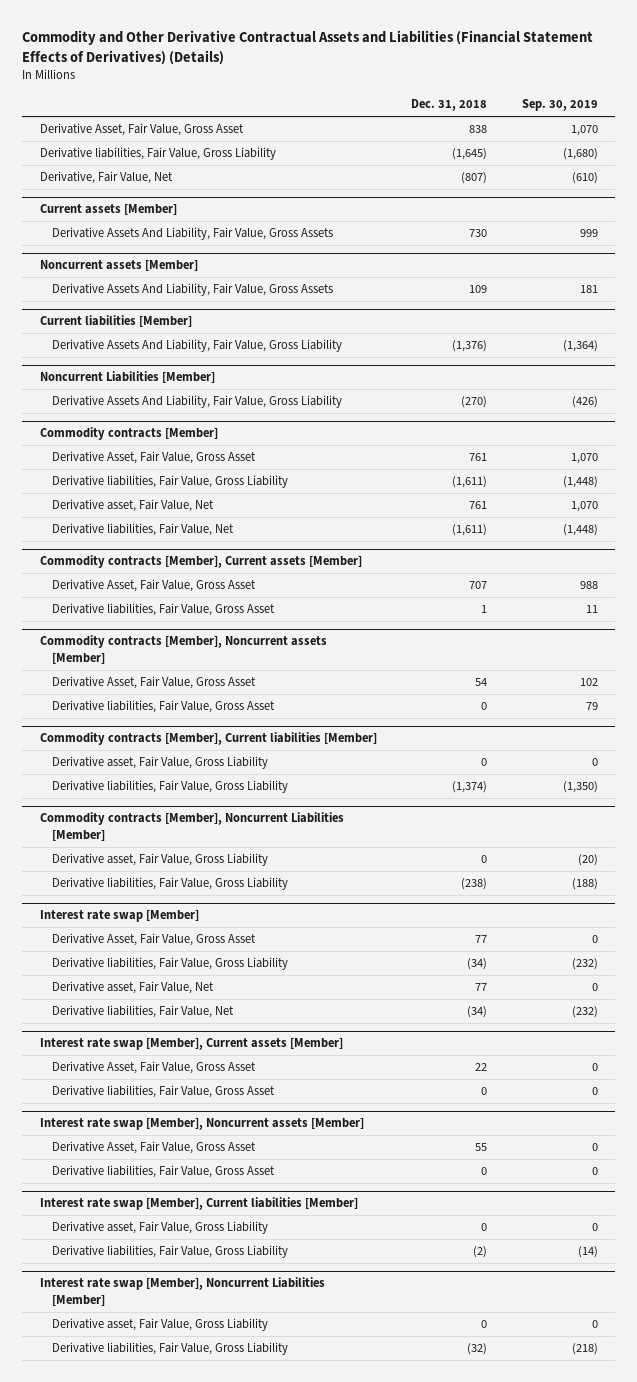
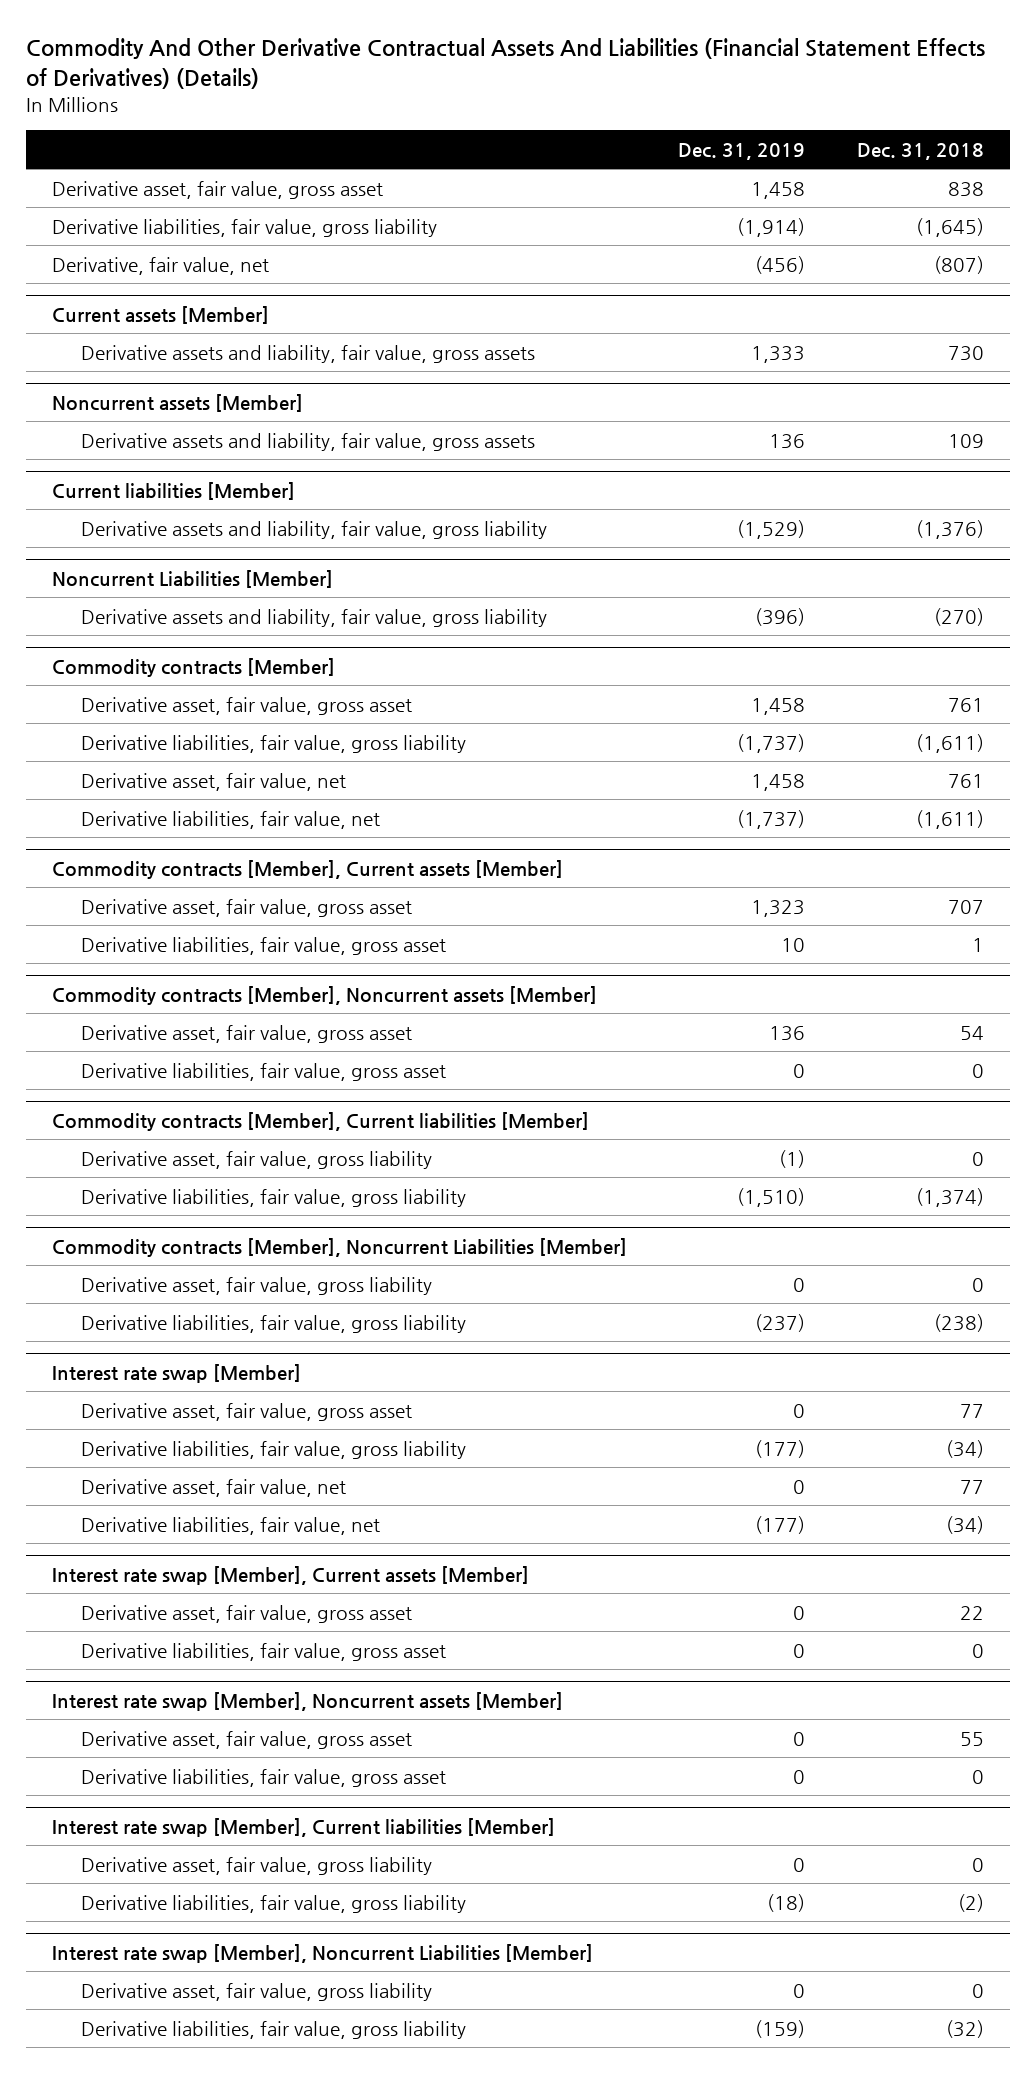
[22,29,594,65] Commodity and Other Derivative Contractual Assets and Liabilities (Financial Statement Effects of Derivatives) (Details) -> [25,38,985,90] Commodity And Other Derivative Contractual Assets And Liabilities (Financial Statement Effects of Derivatives) (Details)
[521,99,598,112] Sep. 30, 2019 -> none
none -> [678,142,806,160] Dec. 31, 2019
[39,123,244,137] Derivative Asset, Fair Value, Gross Asset -> [51,180,383,199] Derivative asset, fair value, gross asset
[39,147,276,161] Derivative liabilities, Fair Value, Gross Liability -> [51,218,437,237] Derivative liabilities, fair value, gross liability
[39,171,173,185] Derivative, Fair Value, Net -> [51,256,269,275] Derivative, fair value, net
[52,227,334,241] Derivative Assets And Liability, Fair Value, Gross Assets -> [80,344,535,363] Derivative assets and liability, fair value, gross assets
[52,283,334,297] Derivative Assets And Liability, Fair Value, Gross Assets -> [80,432,535,451] Derivative assets and liability, fair value, gross assets
[52,339,343,353] Derivative Assets And Liability, Fair Value, Gross Liability -> [80,520,547,539] Derivative assets and liability, fair value, gross liability
[52,395,343,409] Derivative Assets And Liability, Fair Value, Gross Liability -> [80,608,547,627] Derivative assets and liability, fair value, gross liability
[52,451,257,465] Derivative Asset, Fair Value, Gross Asset -> [80,696,412,715] Derivative asset, fair value, gross asset
[52,475,289,489] Derivative liabilities, Fair Value, Gross Liability -> [80,734,466,753] Derivative liabilities, fair value, gross liability
[52,499,215,513] Derivative asset, Fair Value, Net -> [80,772,346,791] Derivative asset, fair value, net
[52,523,235,537] Derivative liabilities, Fair Value, Net -> [80,810,380,829] Derivative liabilities, fair value, net
[52,579,257,593] Derivative Asset, Fair Value, Gross Asset -> [80,898,412,917] Derivative asset, fair value, gross asset
[52,603,276,617] Derivative liabilities, Fair Value, Gross Asset -> [80,936,446,955] Derivative liabilities, fair value, gross asset
[52,676,257,690] Derivative Asset, Fair Value, Gross Asset -> [80,1024,412,1043] Derivative asset, fair value, gross asset
[52,700,276,714] Derivative liabilities, Fair Value, Gross Asset -> [80,1062,446,1081] Derivative liabilities, fair value, gross asset
[52,756,269,770] Derivative asset, Fair Value, Gross Liability -> [80,1150,432,1169] Derivative asset, fair value, gross liability
[52,780,289,794] Derivative liabilities, Fair Value, Gross Liability -> [80,1188,466,1207] Derivative liabilities, fair value, gross liability
[52,853,269,867] Derivative asset, Fair Value, Gross Liability -> [80,1276,432,1295] Derivative asset, fair value, gross liability
[52,877,289,891] Derivative liabilities, Fair Value, Gross Liability -> [80,1314,466,1333] Derivative liabilities, fair value, gross liability
[52,933,257,947] Derivative Asset, Fair Value, Gross Asset -> [80,1402,412,1421] Derivative asset, fair value, gross asset
[52,957,289,971] Derivative liabilities, Fair Value, Gross Liability -> [80,1440,466,1459] Derivative liabilities, fair value, gross liability
[52,981,215,995] Derivative asset, Fair Value, Net -> [80,1478,346,1497] Derivative asset, fair value, net
[52,1005,235,1019] Derivative liabilities, Fair Value, Net -> [80,1516,380,1535] Derivative liabilities, fair value, net
[52,1061,257,1075] Derivative Asset, Fair Value, Gross Asset -> [80,1604,412,1623] Derivative asset, fair value, gross asset
[52,1085,276,1099] Derivative liabilities, Fair Value, Gross Asset -> [80,1642,446,1661] Derivative liabilities, fair value, gross asset
[52,1141,257,1155] Derivative Asset, Fair Value, Gross Asset -> [80,1730,412,1749] Derivative asset, fair value, gross asset
[52,1165,276,1179] Derivative liabilities, Fair Value, Gross Asset -> [80,1768,446,1787] Derivative liabilities, fair value, gross asset
[52,1221,269,1235] Derivative asset, Fair Value, Gross Liability -> [80,1856,432,1875] Derivative asset, fair value, gross liability
[52,1245,289,1259] Derivative liabilities, Fair Value, Gross Liability -> [80,1894,466,1913] Derivative liabilities, fair value, gross liability
[52,1318,269,1332] Derivative asset, Fair Value, Gross Liability -> [80,1982,432,2001] Derivative asset, fair value, gross liability
[52,1342,289,1356] Derivative liabilities, Fair Value, Gross Liability -> [80,2020,466,2039] Derivative liabilities, fair value, gross liability

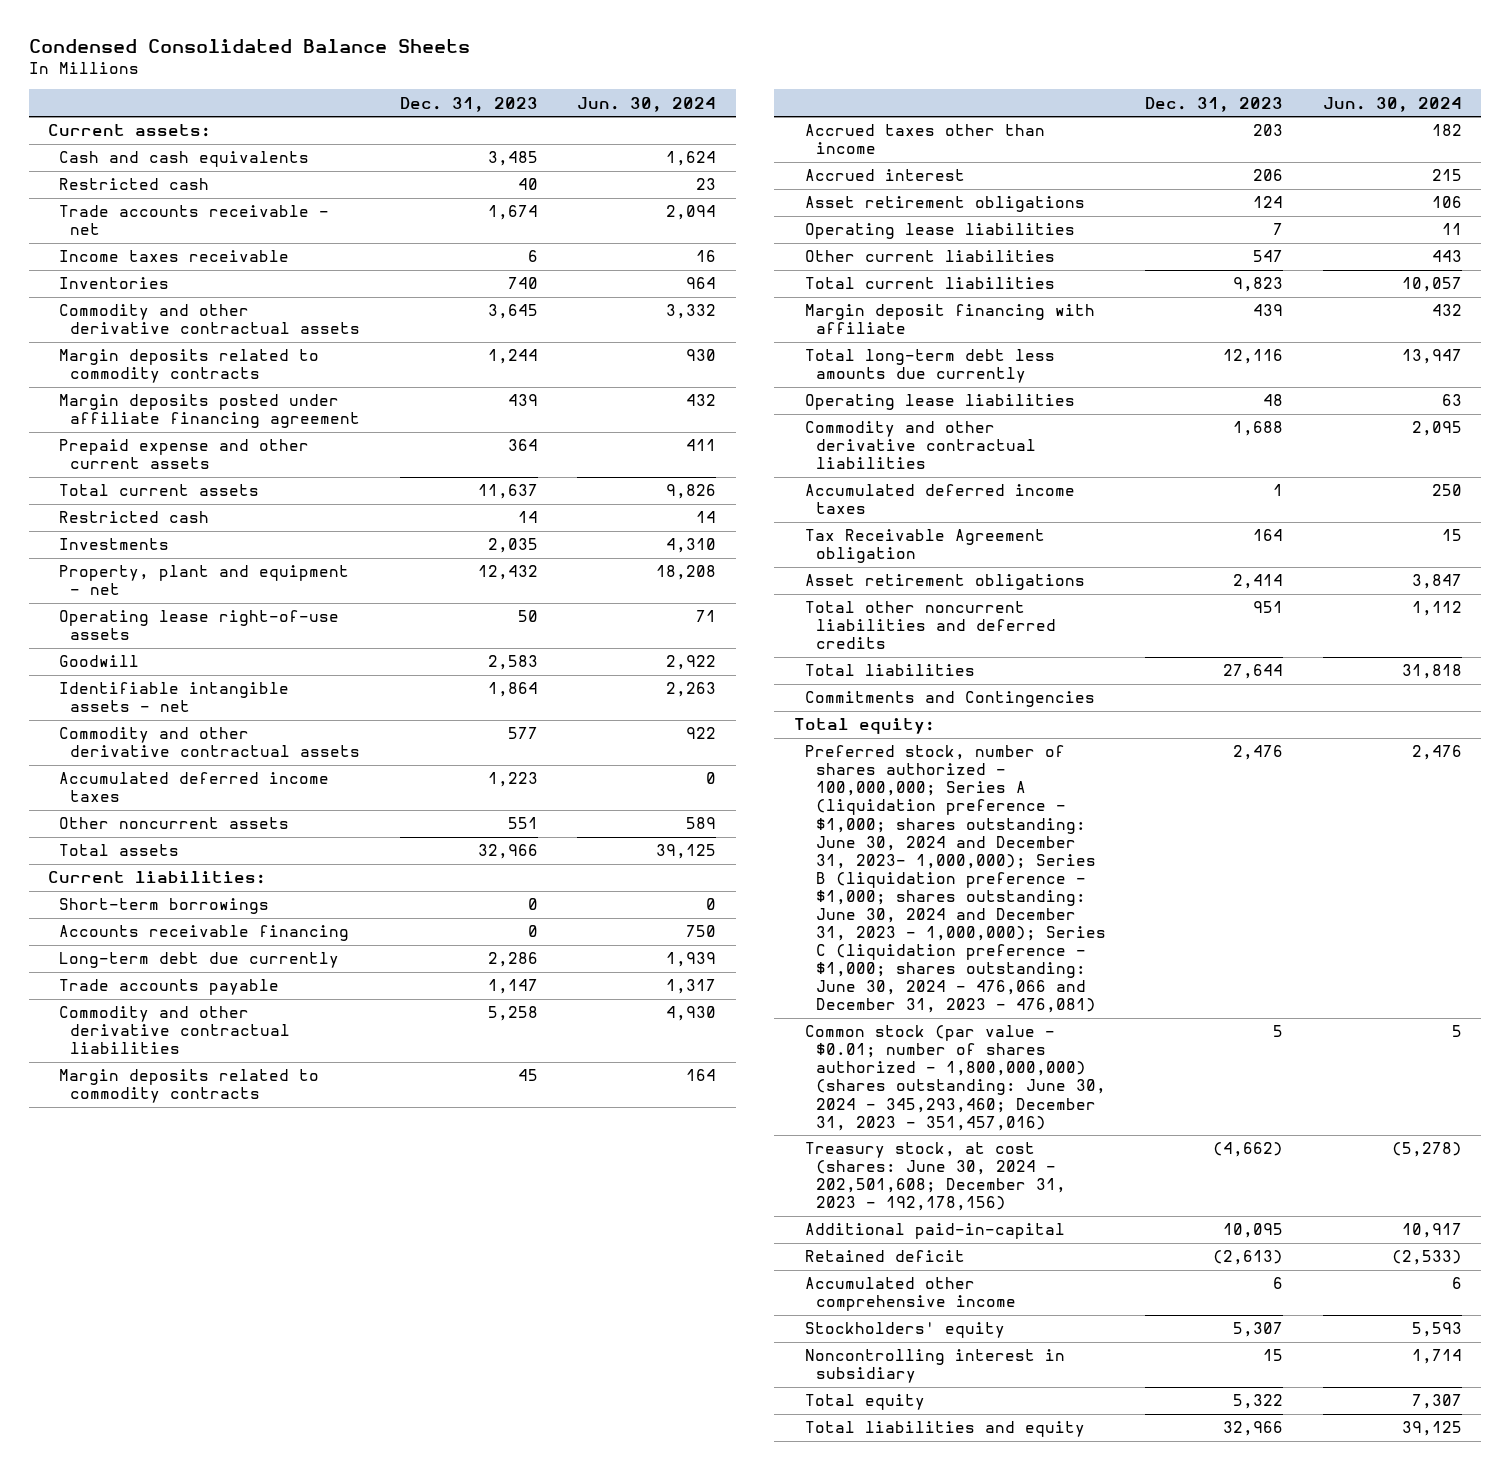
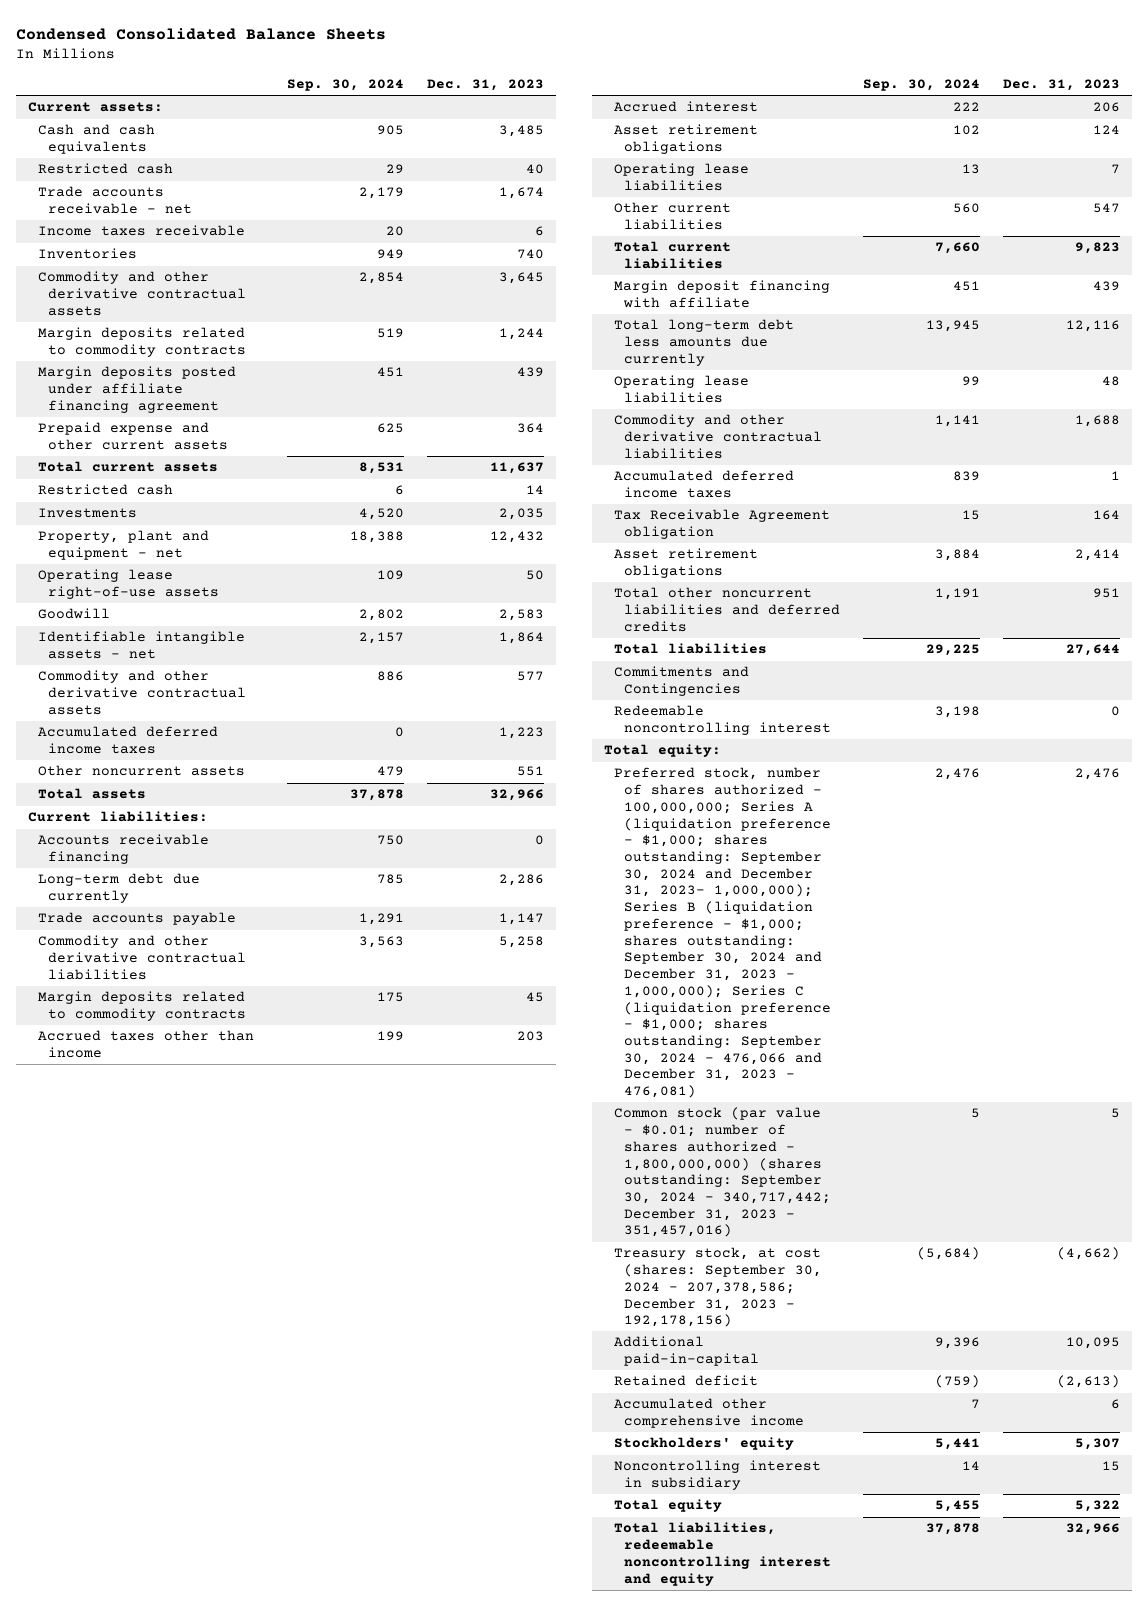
[576,96,716,112] Jun. 30, 2024 -> none
none -> [287,79,405,92] Sep. 30, 2024
[59,898,270,915] Short-term borrowings -> none
none -> [613,705,831,736] Redeemable noncontrolling interest
[804,745,1106,1014] Preferred stock, number of shares authorized - 100,000,000; Series A (liquidation preference - $1,000; shares outstanding: June 30, 2024 and December 31, 2023- 1,000,000); Series B (liquidation preference - $1,000; shares outstanding: June 30, 2024 and December 31, 2023 - 1,000,000); Series C (liquidation preference - $1,000; shares outstanding: June 30, 2024 - 476,066 and December 31, 2023 - 476,081) -> [613,767,831,1099] Preferred stock, number of shares authorized - 100,000,000; Series A (liquidation preference - $1,000; shares outstanding: September 30, 2024 and December 31, 2023- 1,000,000); Series B (liquidation preference - $1,000; shares outstanding: September 30, 2024 and December 31, 2023 - 1,000,000); Series C (liquidation preference - $1,000; shares outstanding: September 30, 2024 - 476,066 and December 31, 2023 - 476,081)
[804,1025,1106,1131] Common stock (par value - $0.01; number of shares authorized - 1,800,000,000) (shares outstanding: June 30, 2024 - 345,293,460; December 31, 2023 - 351,457,016) -> [613,1107,831,1238] Common stock (par value - $0.01; number of shares authorized - 1,800,000,000) (shares outstanding: September 30, 2024 - 340,717,442; December 31, 2023 - 351,457,016)
[804,1142,1066,1212] Treasury stock, at cost (shares: June 30, 2024 - 202,501,608; December 31, 2023 - 192,178,156) -> [613,1247,822,1328] Treasury stock, at cost (shares: September 30, 2024 - 207,378,586; December 31, 2023 - 192,178,156)
[804,1421,1085,1438] Total liabilities and equity -> [613,1522,831,1586] Total liabilities, redeemable noncontrolling interest and equity

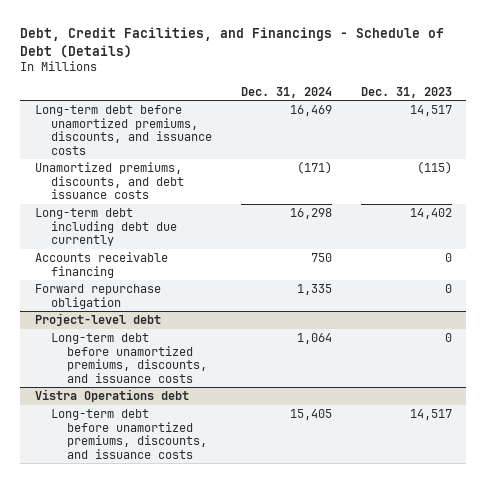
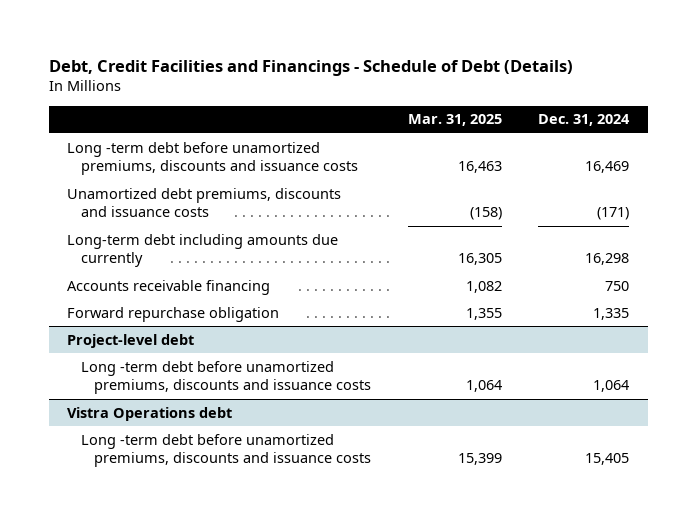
[20,27,445,58] Debt, Credit Facilities, and Financings - Schedule of Debt (Details) -> [49,59,574,76] Debt, Credit Facilities and Financings - Schedule of Debt (Details)
[360,86,452,98] Dec. 31, 2023 -> none
none -> [407,114,502,127] Mar. 31, 2025
[34,105,212,155] Long-term debt before unamortized premiums, discounts, and issuance costs -> [67,141,358,176] Long -term debt before unamortized premiums, discounts and issuance costs
[34,162,184,200] Unamortized premiums, discounts, and debt issuance costs -> [67,187,342,218] Unamortized debt premiums, discounts and issuance costs
[34,208,177,247] Long-term debt including debt due currently -> [67,233,339,268] Long-term debt including amounts due currently
[50,333,208,383] Long-term debt before unamortized premiums, discounts, and issuance costs -> [80,360,372,395] Long -term debt before unamortized premiums, discounts and issuance costs
[50,409,208,459] Long-term debt before unamortized premiums, discounts, and issuance costs -> [80,433,372,468] Long -term debt before unamortized premiums, discounts and issuance costs

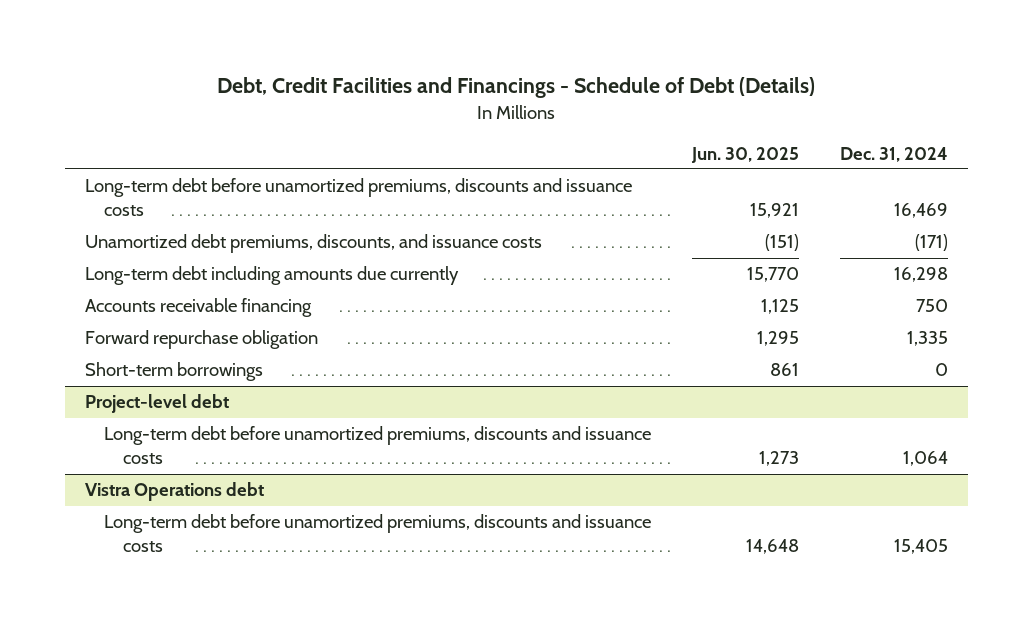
[407,114,502,127] Mar. 31, 2025 -> none
none -> [690,146,799,163] Jun. 30, 2025
[67,141,358,176] Long -term debt before unamortized premiums, discounts and issuance costs -> [84,178,632,217] Long-term debt before unamortized premiums, discounts and issuance costs
[67,187,342,218] Unamortized debt premiums, discounts and issuance costs -> [84,234,542,254] Unamortized debt premiums, discounts, and issuance costs
none -> [84,362,263,382] Short-term borrowings
[80,360,372,395] Long -term debt before unamortized premiums, discounts and issuance costs -> [103,426,651,465] Long-term debt before unamortized premiums, discounts and issuance costs
[80,433,372,468] Long -term debt before unamortized premiums, discounts and issuance costs -> [103,514,651,553] Long-term debt before unamortized premiums, discounts and issuance costs

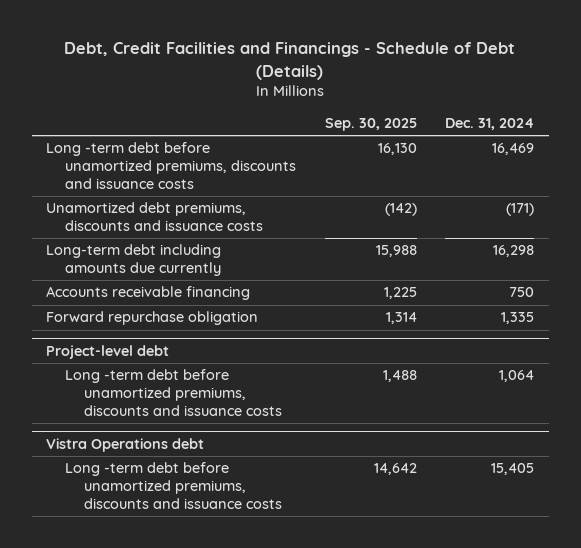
[690,146,799,163] Jun. 30, 2025 -> none
none -> [324,118,417,132] Sep. 30, 2025
[84,178,632,217] Long-term debt before unamortized premiums, discounts and issuance costs -> [46,142,297,190] Long -term debt before unamortized premiums, discounts and issuance costs
[84,234,542,254] Unamortized debt premiums, discounts, and issuance costs -> [46,202,264,232] Unamortized debt premiums, discounts and issuance costs
[84,362,263,382] Short-term borrowings -> none
[103,426,651,465] Long-term debt before unamortized premiums, discounts and issuance costs -> [65,369,282,417] Long -term debt before unamortized premiums, discounts and issuance costs
[103,514,651,553] Long-term debt before unamortized premiums, discounts and issuance costs -> [65,462,282,510] Long -term debt before unamortized premiums, discounts and issuance costs

